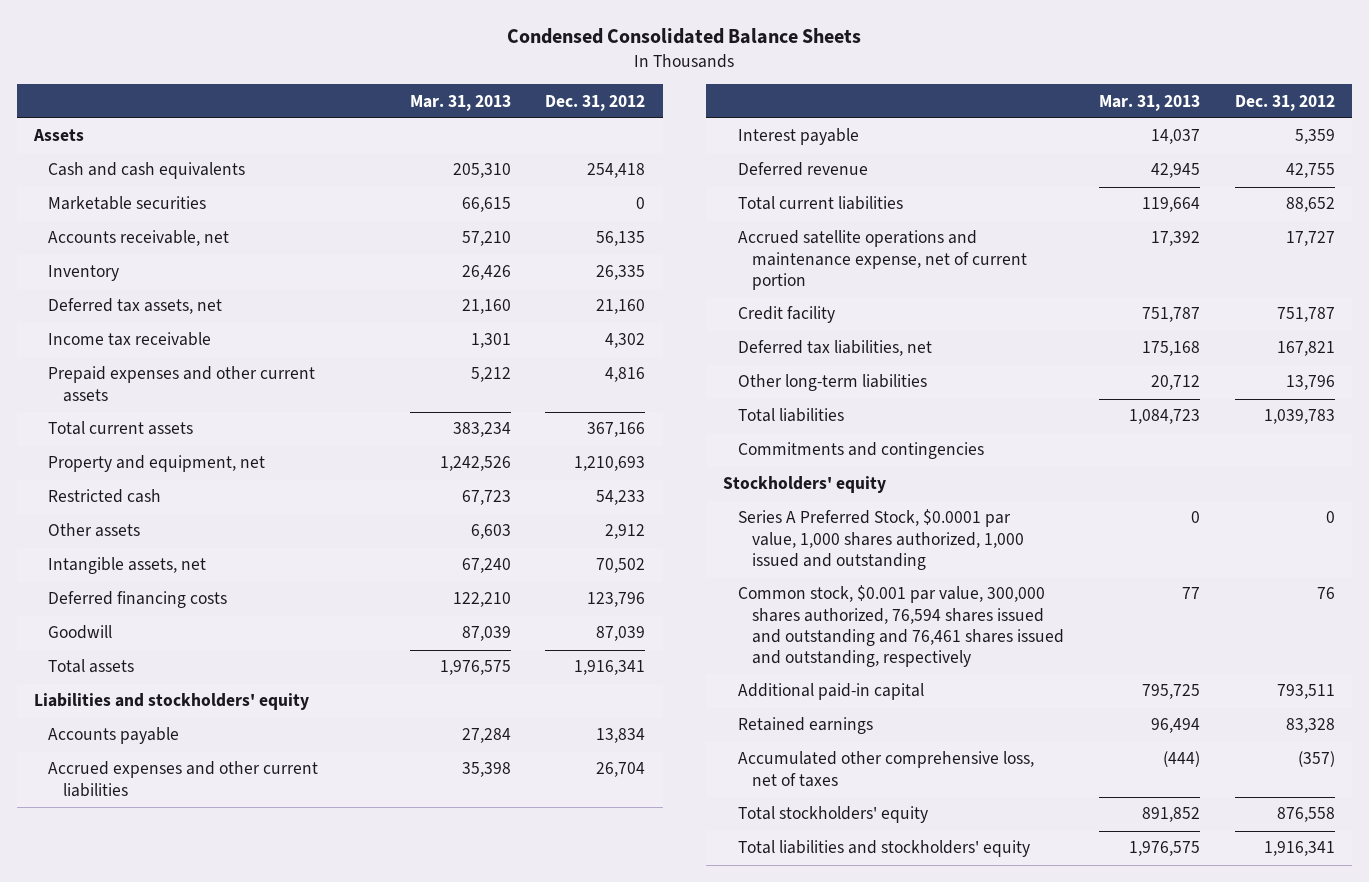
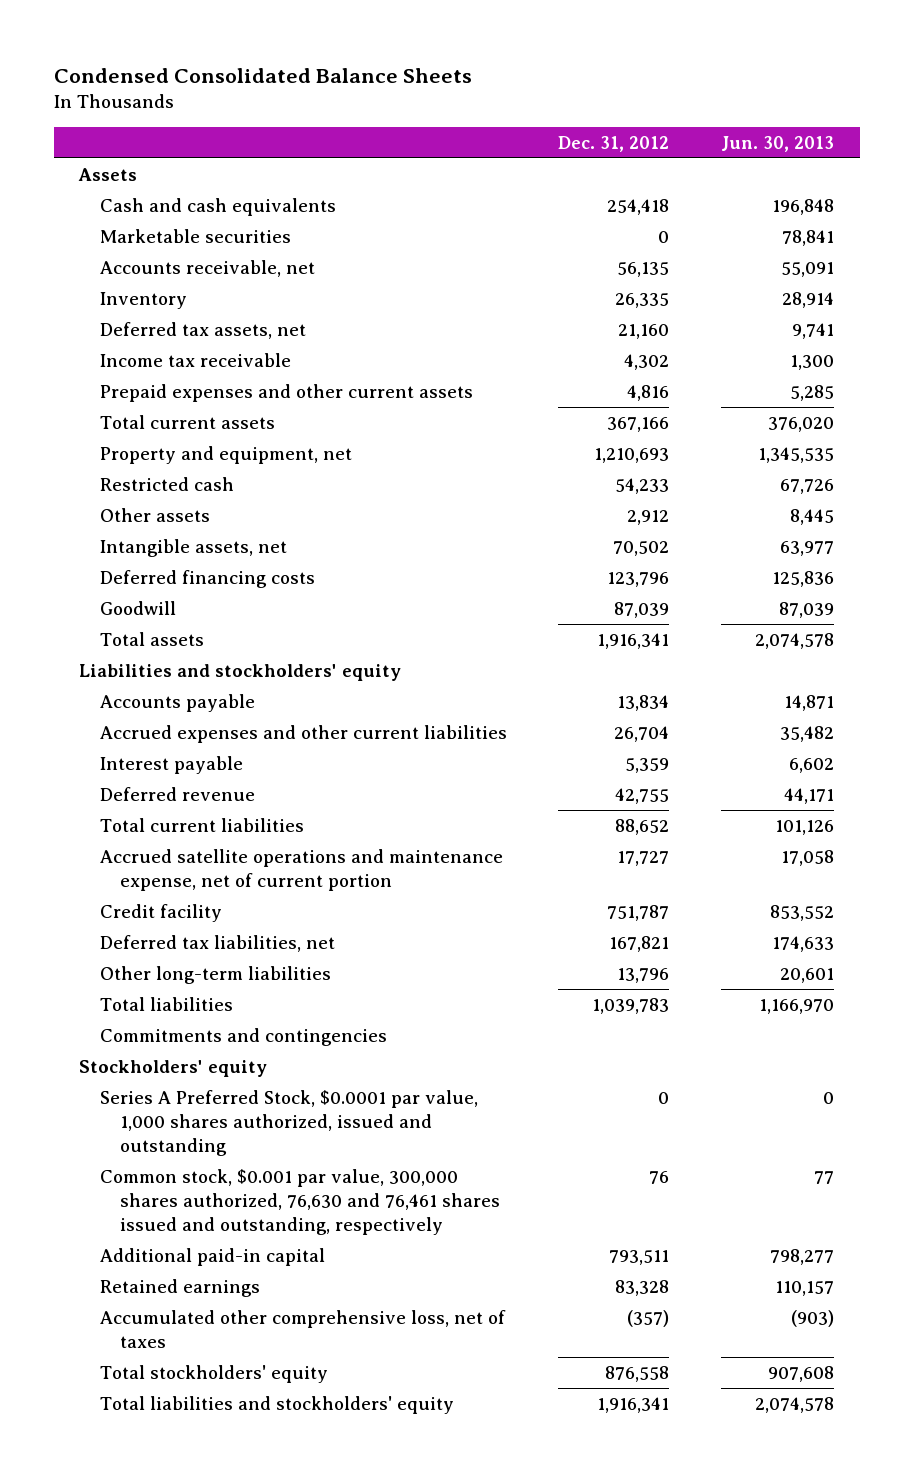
[409,94,511,111] Mar. 31, 2013 -> none
none -> [721,135,835,152] Jun. 30, 2013
[737,509,1025,570] Series A Preferred Stock, $0.0001 par value, 1,000 shares authorized, 1,000 issued and outstanding -> [99,1089,478,1156] Series A Preferred Stock, $0.0001 par value, 1,000 shares authorized, issued and outstanding
[737,585,1065,667] Common stock, $0.001 par value, 300,000 shares authorized, 76,594 shares issued and outstanding and 76,461 shares issued and outstanding, respectively -> [99,1168,500,1235] Common stock, $0.001 par value, 300,000 shares authorized, 76,630 and 76,461 shares issued and outstanding, respectively

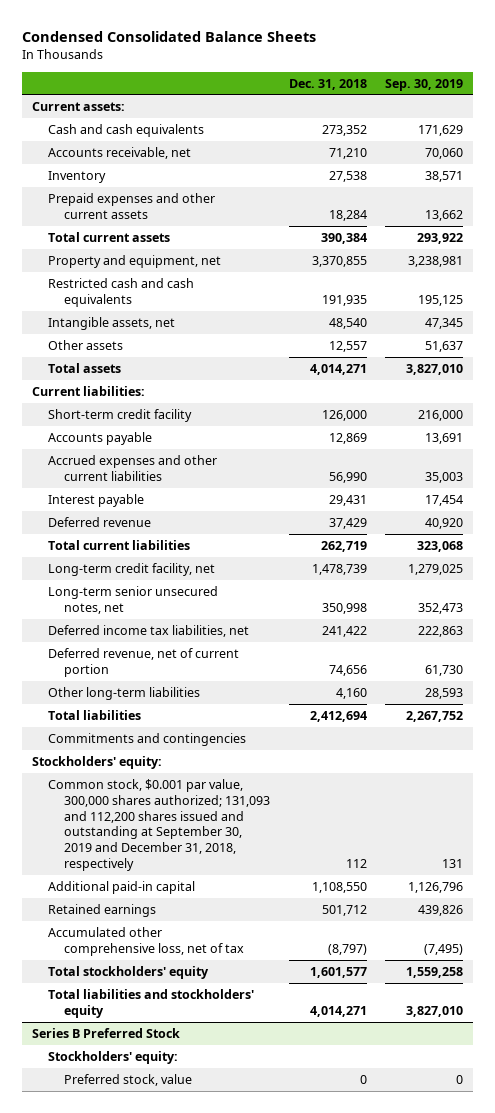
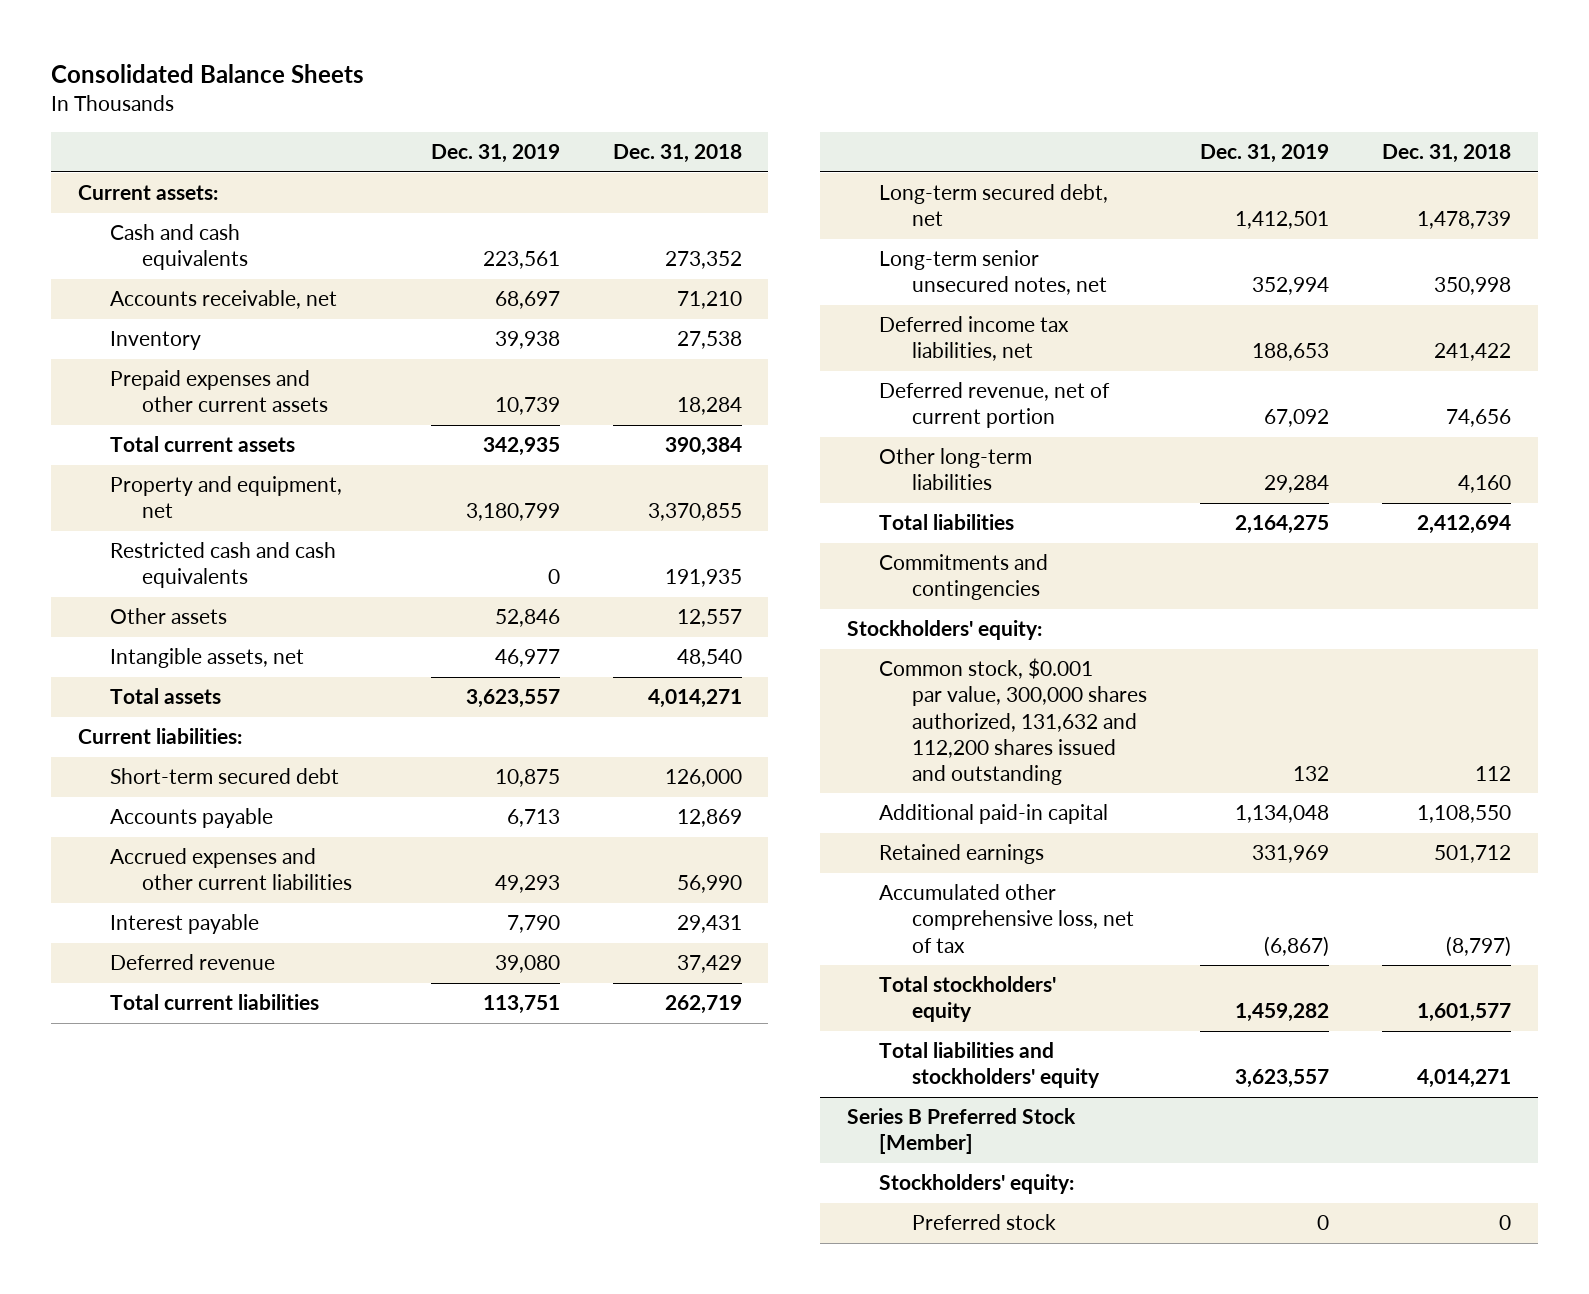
[22,30,317,42] Condensed Consolidated Balance Sheets -> [50,64,364,84] Consolidated Balance Sheets
[385,78,464,91] Sep. 30, 2019 -> none
none -> [430,144,560,164] Dec. 31, 2019
[47,316,175,330] Intangible assets, net -> [109,648,304,669] Intangible assets, net
[47,408,192,422] Short-term credit facility -> [109,768,339,785] Short-term secured debt
[47,562,215,576] Long-term credit facility, net -> [879,184,1109,227] Long-term secured debt, net
[47,778,271,872] Common stock, $0.001 par value, 300,000 shares authorized; 131,093 and 112,200 shares issued and outstanding at September 30, 2019 and December 31, 2018, respectively -> [879,658,1147,785] Common stock, $0.001 par value, 300,000 shares authorized, 131,632 and 112,200 shares issued and outstanding
[31,1027,180,1038] Series B Preferred Stock -> [846,1108,1076,1155] Series B Preferred Stock [Member]
[64,1073,193,1086] Preferred stock, value -> [911,1214,1056,1231] Preferred stock

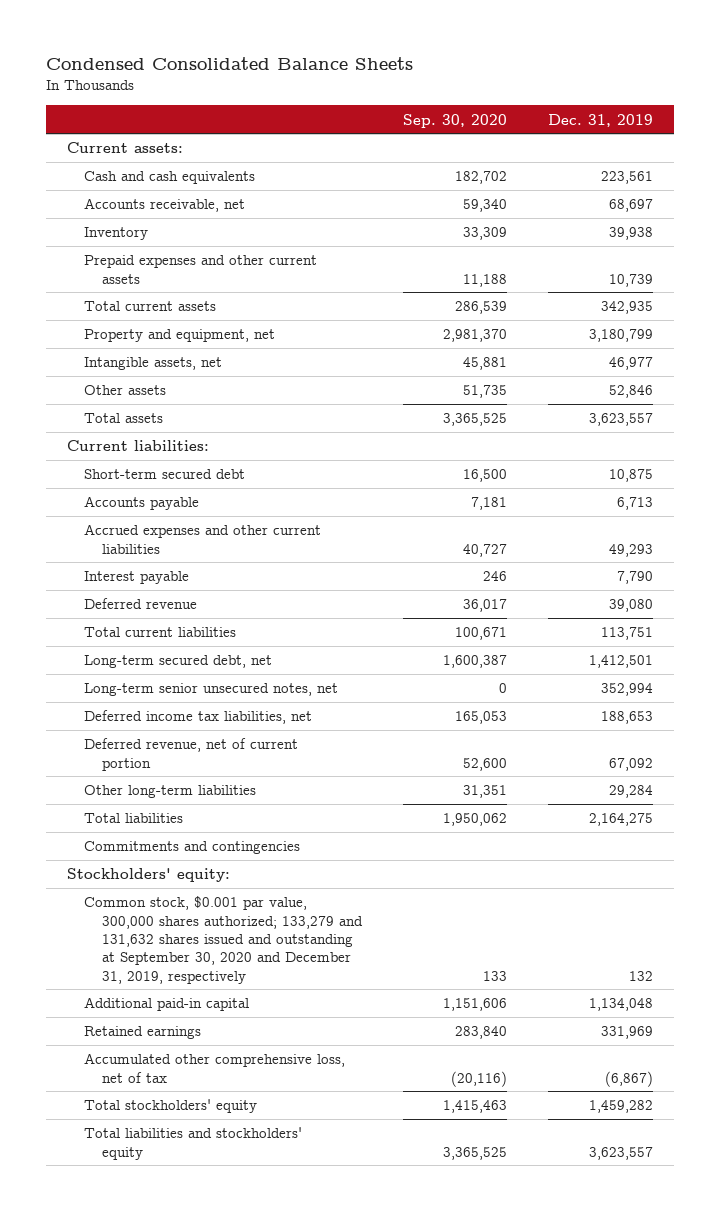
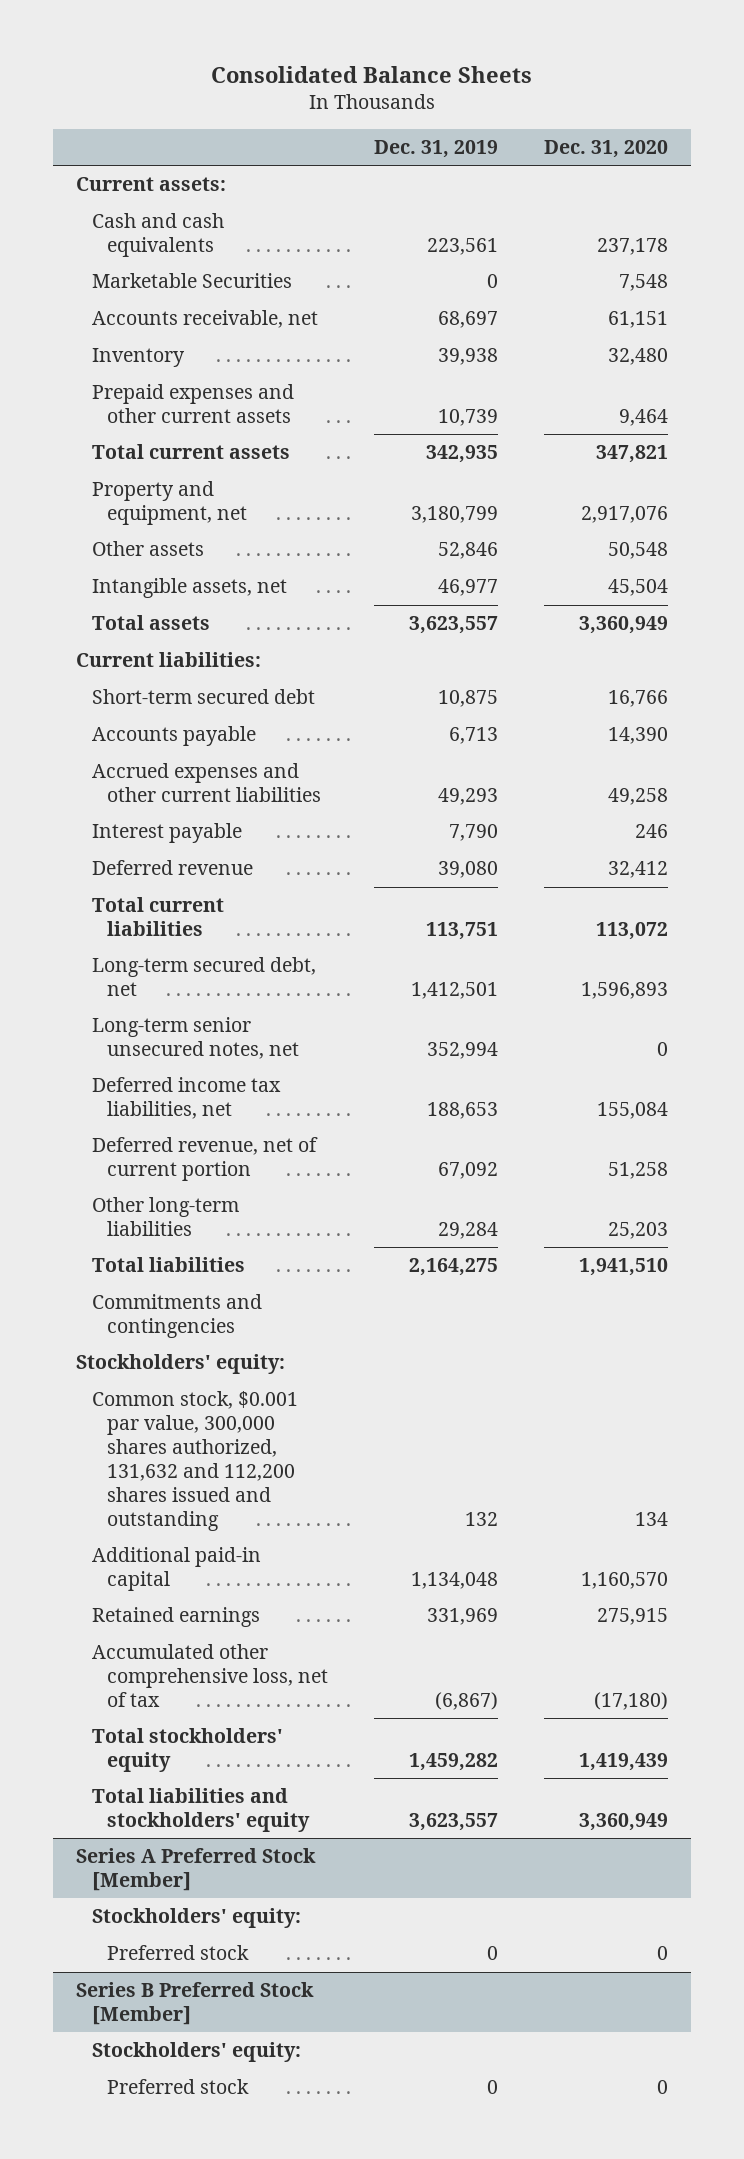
[46,56,414,70] Condensed Consolidated Balance Sheets -> [211,66,533,84] Consolidated Balance Sheets
[403,113,508,128] Sep. 30, 2020 -> none
none -> [543,139,668,158] Dec. 31, 2020
none -> [91,273,292,289] Marketable Securities
[84,357,223,371] Intangible assets, net -> [91,578,287,599] Intangible assets, net
[84,896,363,984] Common stock, $0.001 par value, 300,000 shares authorized; 133,279 and 131,632 shares issued and outstanding at September 30, 2020 and December 31, 2019, respectively -> [91,1391,298,1531] Common stock, $0.001 par value, 300,000 shares authorized, 131,632 and 112,200 shares issued and outstanding
none -> [76,1848,317,1892] Series A Preferred Stock [Member]
none -> [91,1908,301,1929] Stockholders' equity:
none -> [106,1945,249,1961] Preferred stock
none -> [76,1982,315,2026] Series B Preferred Stock [Member]
none -> [91,2042,301,2063] Stockholders' equity:
none -> [106,2079,249,2095] Preferred stock

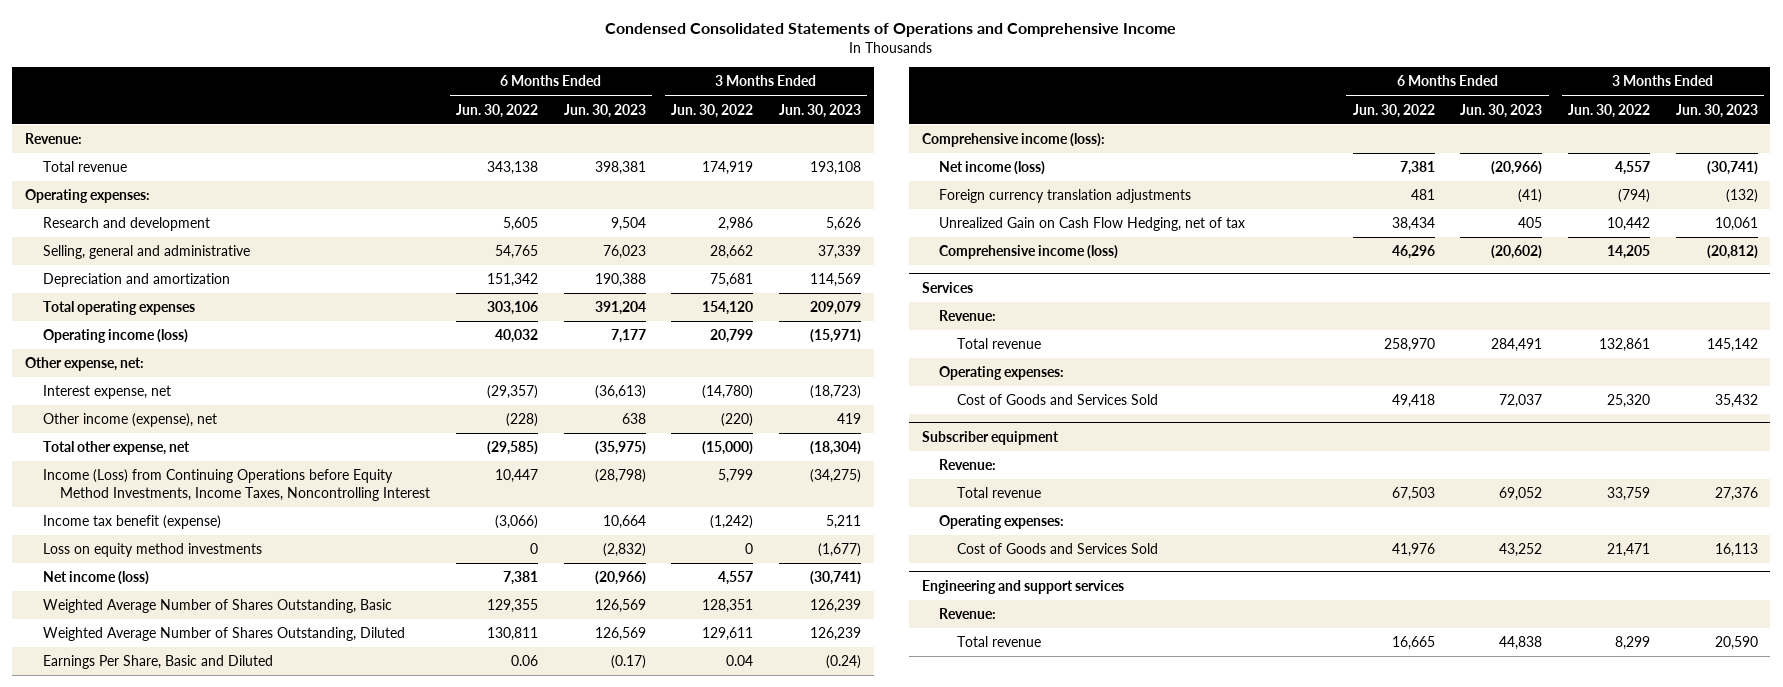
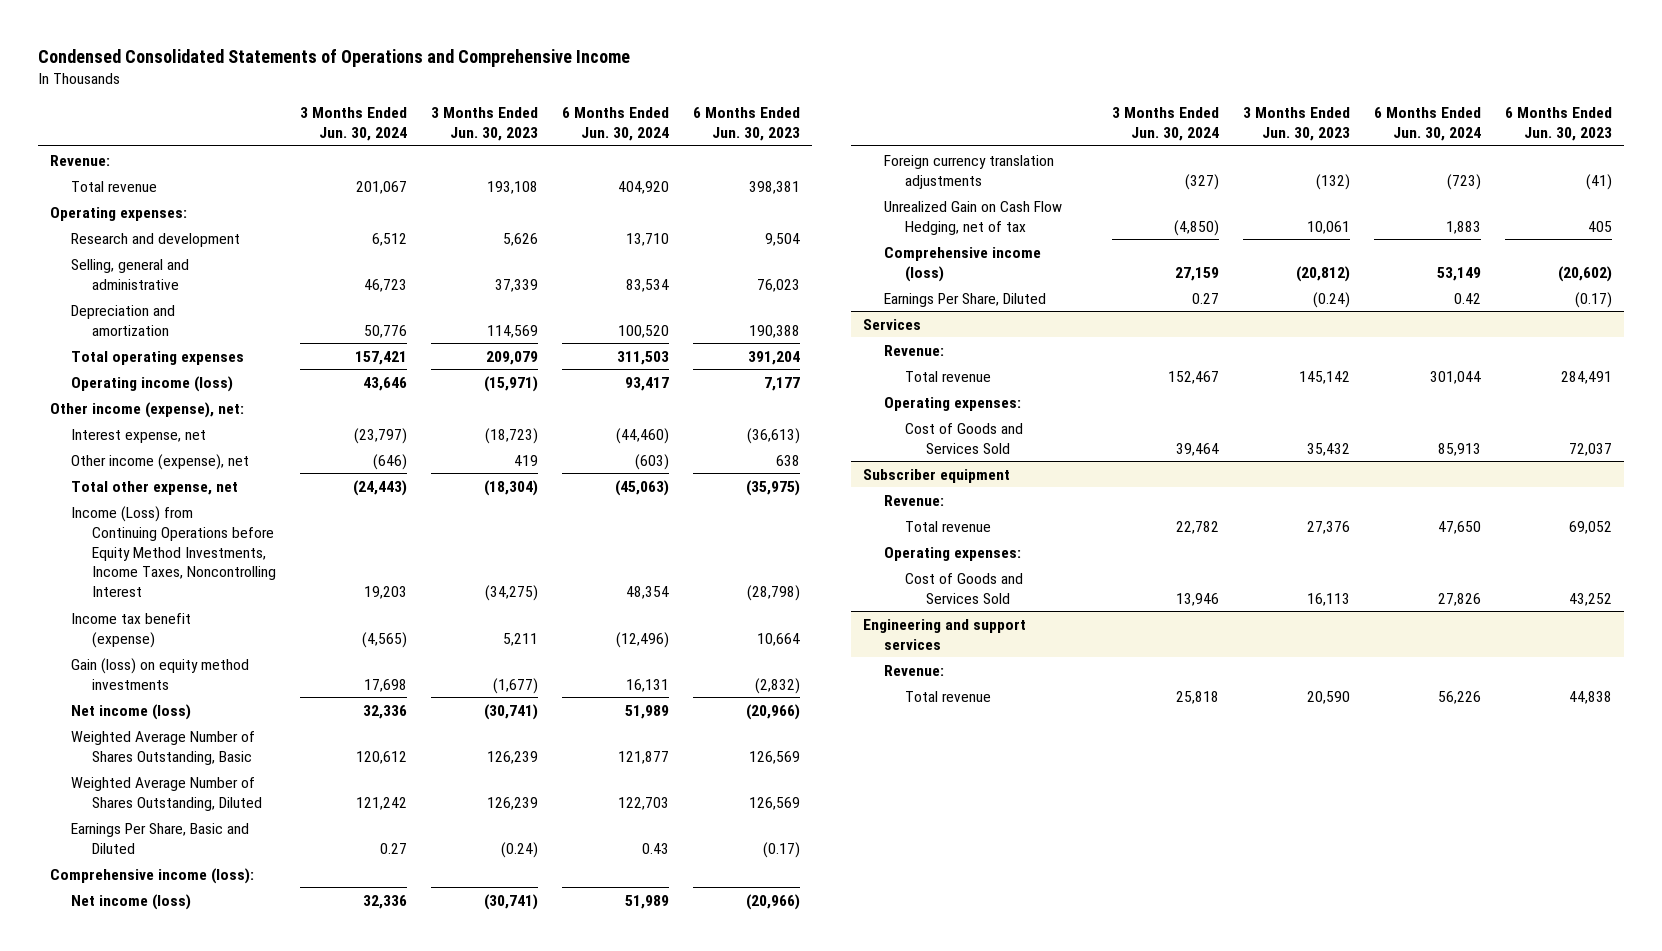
[456,103,539,118] Jun. 30, 2022 -> none
[671,103,754,118] Jun. 30, 2022 -> none
none -> [300,107,408,141] 3 Months Ended Jun. 30, 2024
none -> [561,107,669,141] 6 Months Ended Jun. 30, 2024
[25,357,145,372] Other expense, net: -> [50,401,245,418] Other income (expense), net:
[42,543,262,558] Loss on equity method investments -> [71,657,250,690] Gain (loss) on equity method investments
none -> [883,292,1046,307] Earnings Per Share, Diluted

